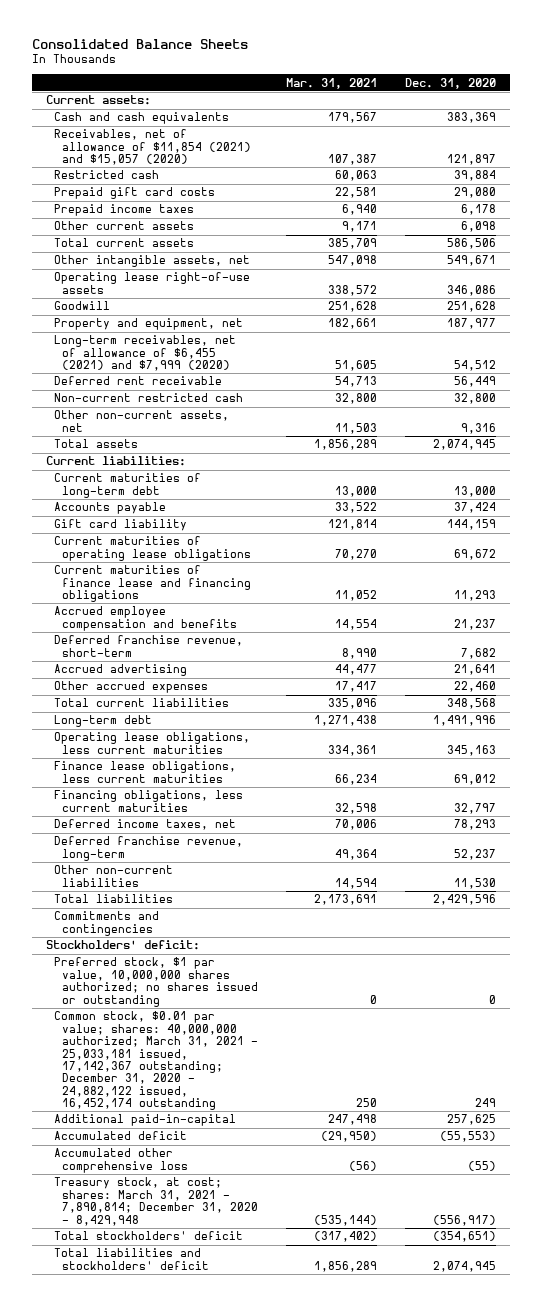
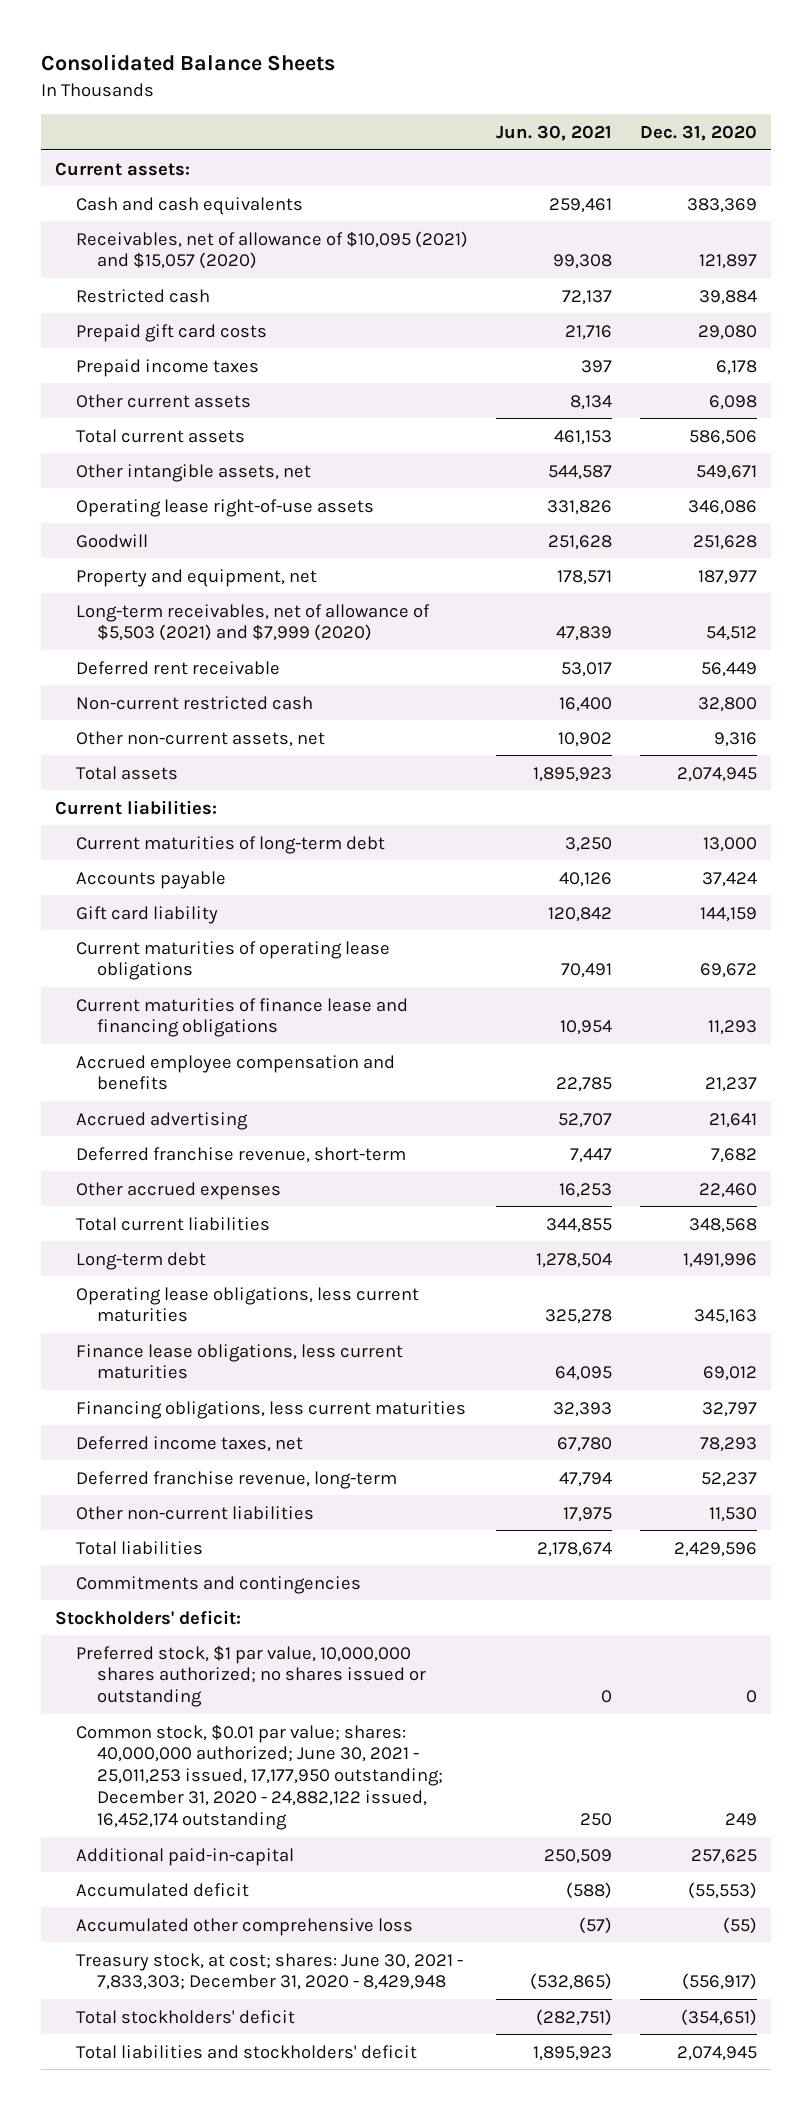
[285,77,377,89] Mar. 31, 2021 -> none
none -> [495,124,612,141] Jun. 30, 2021
[54,129,251,166] Receivables, net of allowance of $11,854 (2021) and $15,057 (2020) -> [76,230,469,270] Receivables, net of allowance of $10,095 (2021) and $15,057 (2020)
[54,335,237,372] Long-term receivables, net of allowance of $6,455 (2021) and $7,999 (2020) -> [76,603,431,642] Long-term receivables, net of allowance of $5,503 (2021) and $7,999 (2020)
[54,635,244,657] Deferred franchise revenue, short-term -> [76,1146,407,1163] Deferred franchise revenue, short-term
[54,1011,258,1111] Common stock, $0.01 par value; shares: 40,000,000 authorized; March 31, 2021 - 25,033,181 issued, 17,142,367 outstanding; December 31, 2020 - 24,882,122 issued, 16,452,174 outstanding -> [76,1723,443,1830] Common stock, $0.01 par value; shares: 40,000,000 authorized; June 30, 2021 - 25,011,253 issued, 17,177,950 outstanding; December 31, 2020 - 24,882,122 issued, 16,452,174 outstanding
[54,1177,258,1226] Treasury stock, at cost; shares: March 31, 2021 - 7,890,814; December 31, 2020 - 8,429,948 -> [76,1952,464,1991] Treasury stock, at cost; shares: June 30, 2021 - 7,833,303; December 31, 2020 - 8,429,948

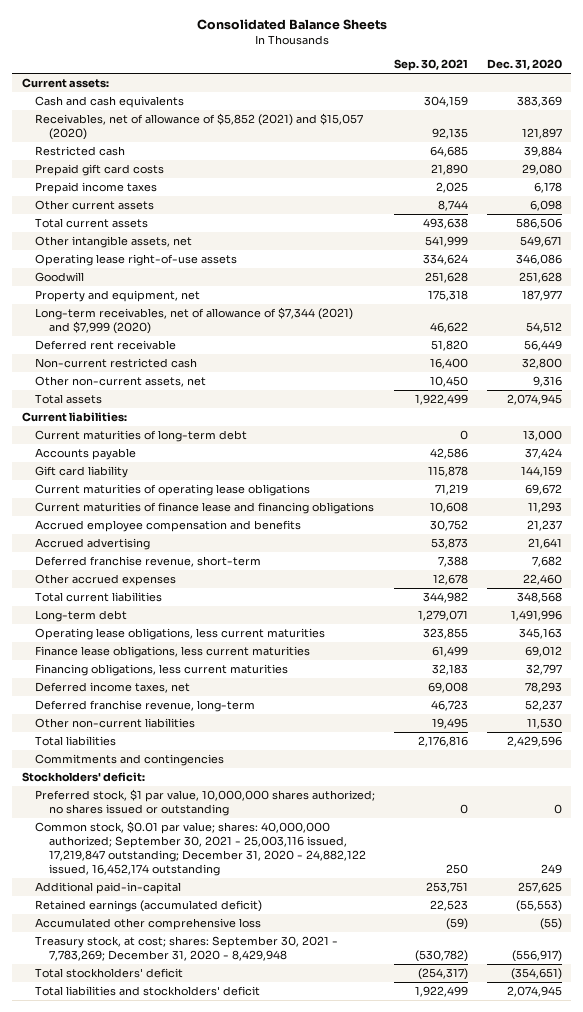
[495,124,612,141] Jun. 30, 2021 -> none
none -> [393,59,468,72] Sep. 30, 2021
[76,230,469,270] Receivables, net of allowance of $10,095 (2021) and $15,057 (2020) -> [35,113,364,140] Receivables, net of allowance of $5,852 (2021) and $15,057 (2020)
[76,603,431,642] Long-term receivables, net of allowance of $5,503 (2021) and $7,999 (2020) -> [35,307,354,334] Long-term receivables, net of allowance of $7,344 (2021) and $7,999 (2020)
[76,1723,443,1830] Common stock, $0.01 par value; shares: 40,000,000 authorized; June 30, 2021 - 25,011,253 issued, 17,177,950 outstanding; December 31, 2020 - 24,882,122 issued, 16,452,174 outstanding -> [35,821,367,876] Common stock, $0.01 par value; shares: 40,000,000 authorized; September 30, 2021 - 25,003,116 issued, 17,219,847 outstanding; December 31, 2020 - 24,882,122 issued, 16,452,174 outstanding
[76,1882,250,1897] Accumulated deficit -> [35,900,263,913] Retained earnings (accumulated deficit)
[76,1952,464,1991] Treasury stock, at cost; shares: June 30, 2021 - 7,833,303; December 31, 2020 - 8,429,948 -> [35,936,339,961] Treasury stock, at cost; shares: September 30, 2021 - 7,783,269; December 31, 2020 - 8,429,948

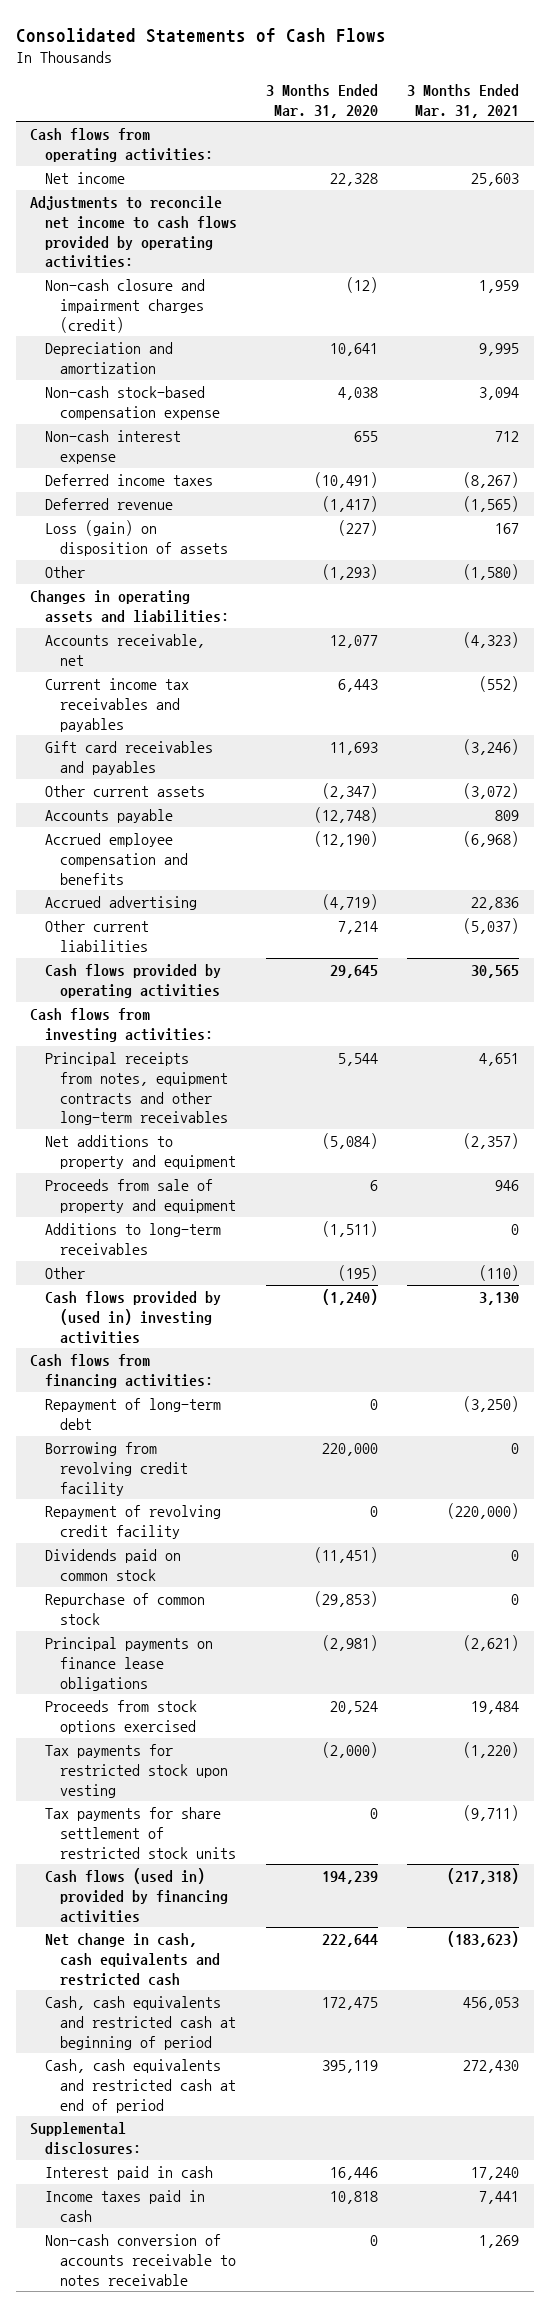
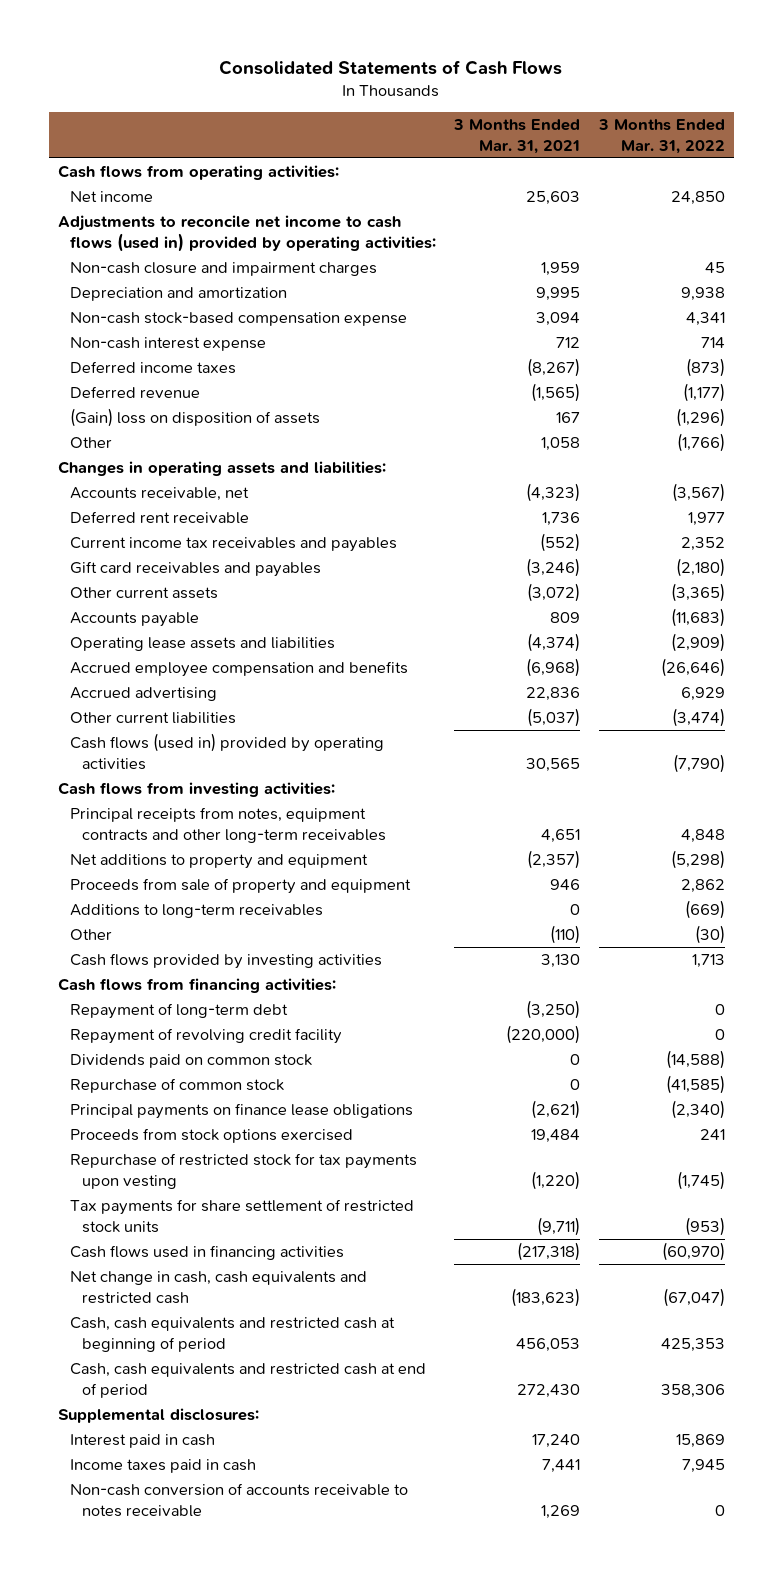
[266,83,379,118] 3 Months Ended Mar. 31, 2020 -> none
none -> [597,119,725,154] 3 Months Ended Mar. 31, 2022
[30,195,238,269] Adjustments to reconcile net income to cash flows provided by operating activities: -> [57,214,436,252] Adjustments to reconcile net income to cash flows (used in) provided by operating activities:
[45,278,206,333] Non-cash closure and impairment charges (credit) -> [69,261,377,276] Non-cash closure and impairment charges
[45,519,229,556] Loss (gain) on disposition of assets -> [69,407,320,427] (Gain) loss on disposition of assets
[463,563,520,580] (1,580) -> [541,436,581,451] 1,058
none -> [69,510,249,524] Deferred rent receivable
none -> [69,636,335,651] Operating lease assets and liabilities
[45,963,222,998] Cash flows provided by operating activities -> [69,732,384,770] Cash flows (used in) provided by operating activities
[45,1290,222,1344] Cash flows provided by (used in) investing activities -> [69,952,382,969] Cash flows provided by investing activities
[45,1441,189,1496] Borrowing from revolving credit facility -> none
[45,1743,229,1798] Tax payments for restricted stock upon vesting -> [69,1152,417,1189] Repurchase of restricted stock for tax payments upon vesting
[45,1867,229,1923] Cash flows (used in) provided by financing activities -> [69,1244,344,1260] Cash flows used in financing activities

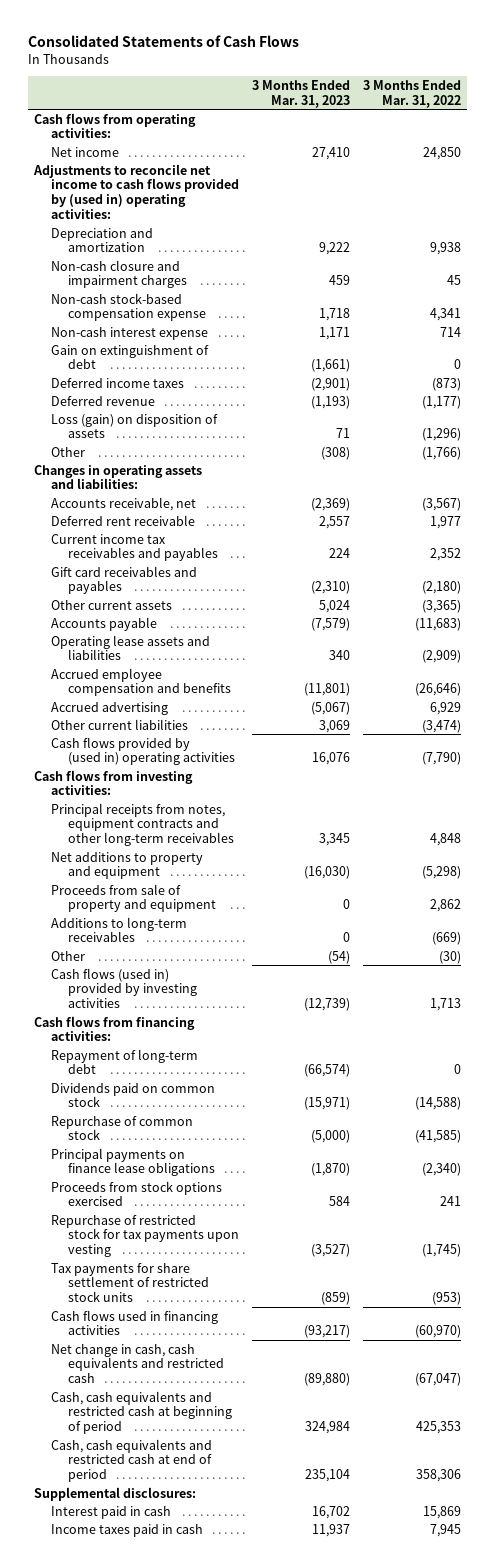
[453,119,581,154] 3 Months Ended Mar. 31, 2021 -> none
none -> [251,79,350,108] 3 Months Ended Mar. 31, 2023
[57,214,436,252] Adjustments to reconcile net income to cash flows (used in) provided by operating activities: -> [33,163,240,219] Adjustments to reconcile net income to cash flows provided by (used in) operating activities:
[69,261,377,276] Non-cash closure and impairment charges -> [51,259,187,289] Non-cash closure and impairment charges
none -> [51,344,210,370] Gain on extinguishment of debt
[69,407,320,427] (Gain) loss on disposition of assets -> [51,413,219,439] Loss (gain) on disposition of assets
[69,732,384,770] Cash flows (used in) provided by operating activities -> [51,736,235,766] Cash flows provided by (used in) operating activities
[69,952,382,969] Cash flows provided by investing activities -> [51,967,197,1009] Cash flows (used in) provided by investing activities
[69,1027,342,1044] Repayment of revolving credit facility -> none
[69,1482,408,1517] Non-cash conversion of accounts receivable to notes receivable -> none

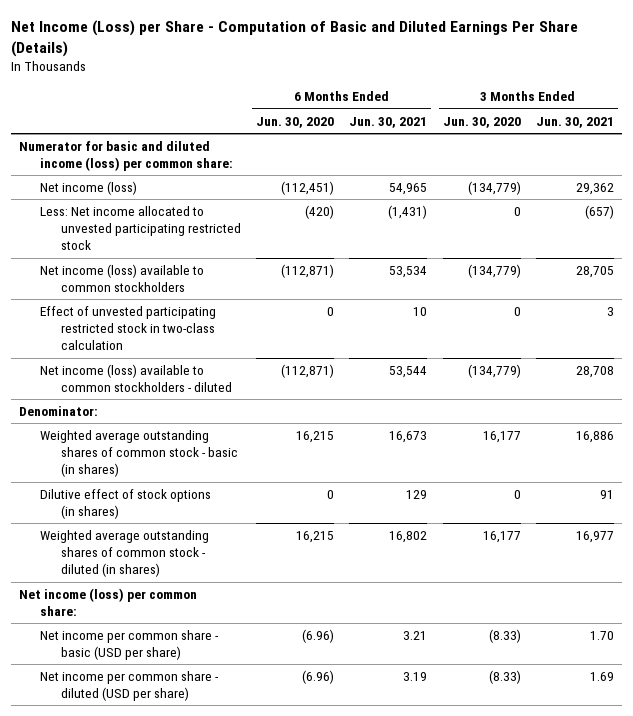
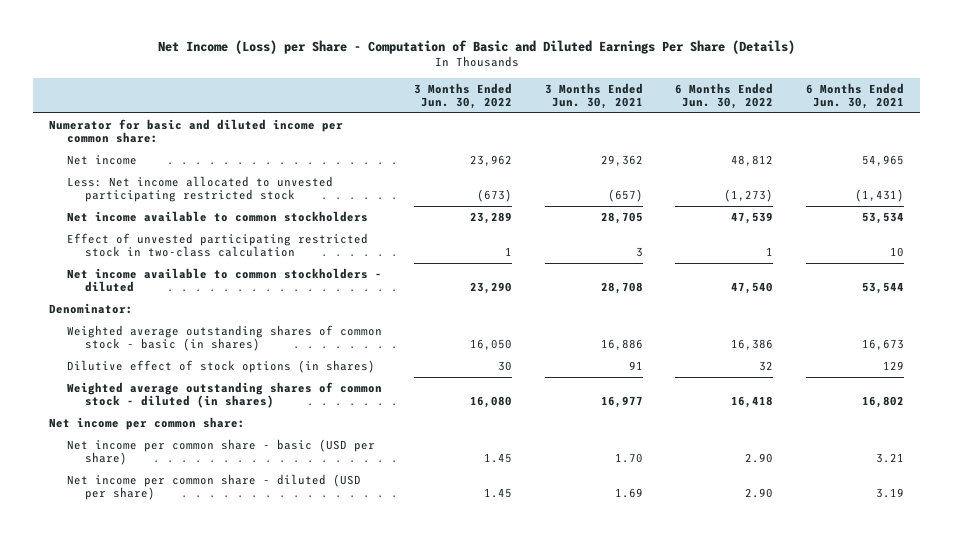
[255,116,334,128] Jun. 30, 2020 -> none
[442,116,521,128] Jun. 30, 2020 -> none
none -> [414,82,513,109] 3 Months Ended Jun. 30, 2022
none -> [675,82,774,109] 6 Months Ended Jun. 30, 2022
[19,140,233,172] Numerator for basic and diluted income (loss) per common share: -> [49,118,344,144] Numerator for basic and diluted income per common share:
[39,180,137,195] Net income (loss) -> [66,154,137,165] Net income
[39,263,204,293] Net income (loss) available to common stockholders -> [66,210,368,222] Net income available to common stockholders
[39,363,232,393] Net income (loss) available to common stockholders - diluted -> [66,267,382,293] Net income available to common stockholders - diluted
[19,587,198,617] Net income (loss) per common share: -> [49,416,246,430] Net income per common share:

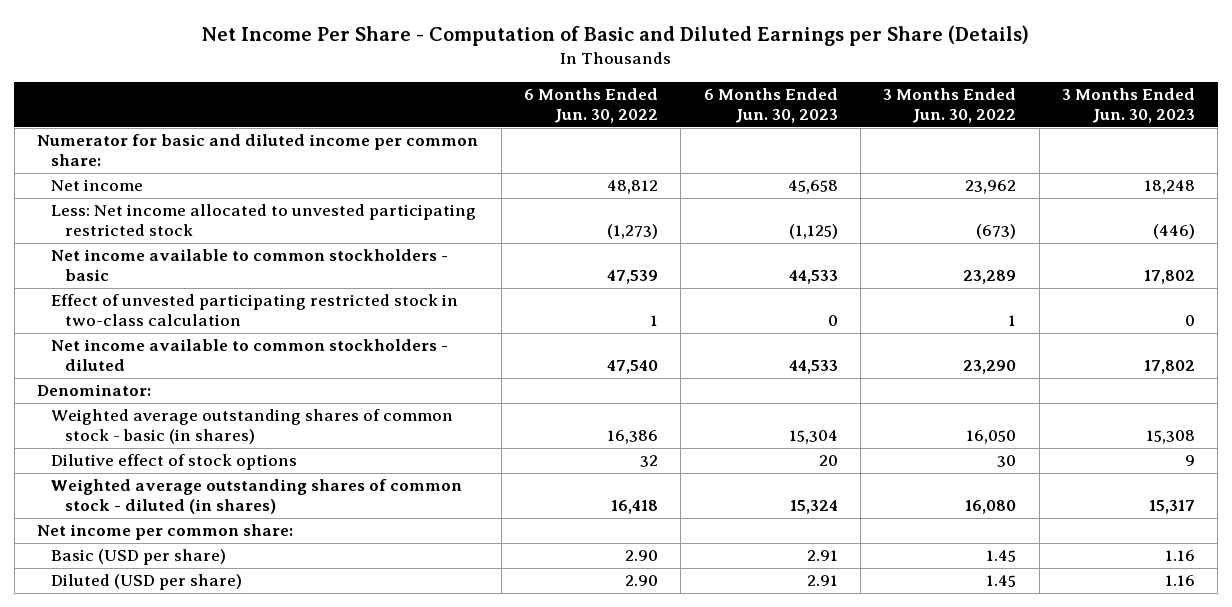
[157,39,795,54] Net Income (Loss) per Share - Computation of Basic and Diluted Earnings Per Share (Details) -> [202,25,1030,47] Net Income Per Share - Computation of Basic and Diluted Earnings per Share (Details)
[544,82,643,109] 3 Months Ended Jun. 30, 2021 -> none
[806,82,905,109] 6 Months Ended Jun. 30, 2021 -> none
none -> [703,87,838,124] 6 Months Ended Jun. 30, 2023
none -> [1062,87,1196,124] 3 Months Ended Jun. 30, 2023
[66,210,368,222] Net income available to common stockholders -> [51,249,449,282] Net income available to common stockholders - basic
[66,359,375,373] Dilutive effect of stock options (in shares) -> [51,454,298,471] Dilutive effect of stock options
[66,438,375,466] Net income per common share - basic (USD per share) -> [51,549,227,566] Basic (USD per share)
[66,473,361,501] Net income per common share - diluted (USD per share) -> [51,574,243,591] Diluted (USD per share)

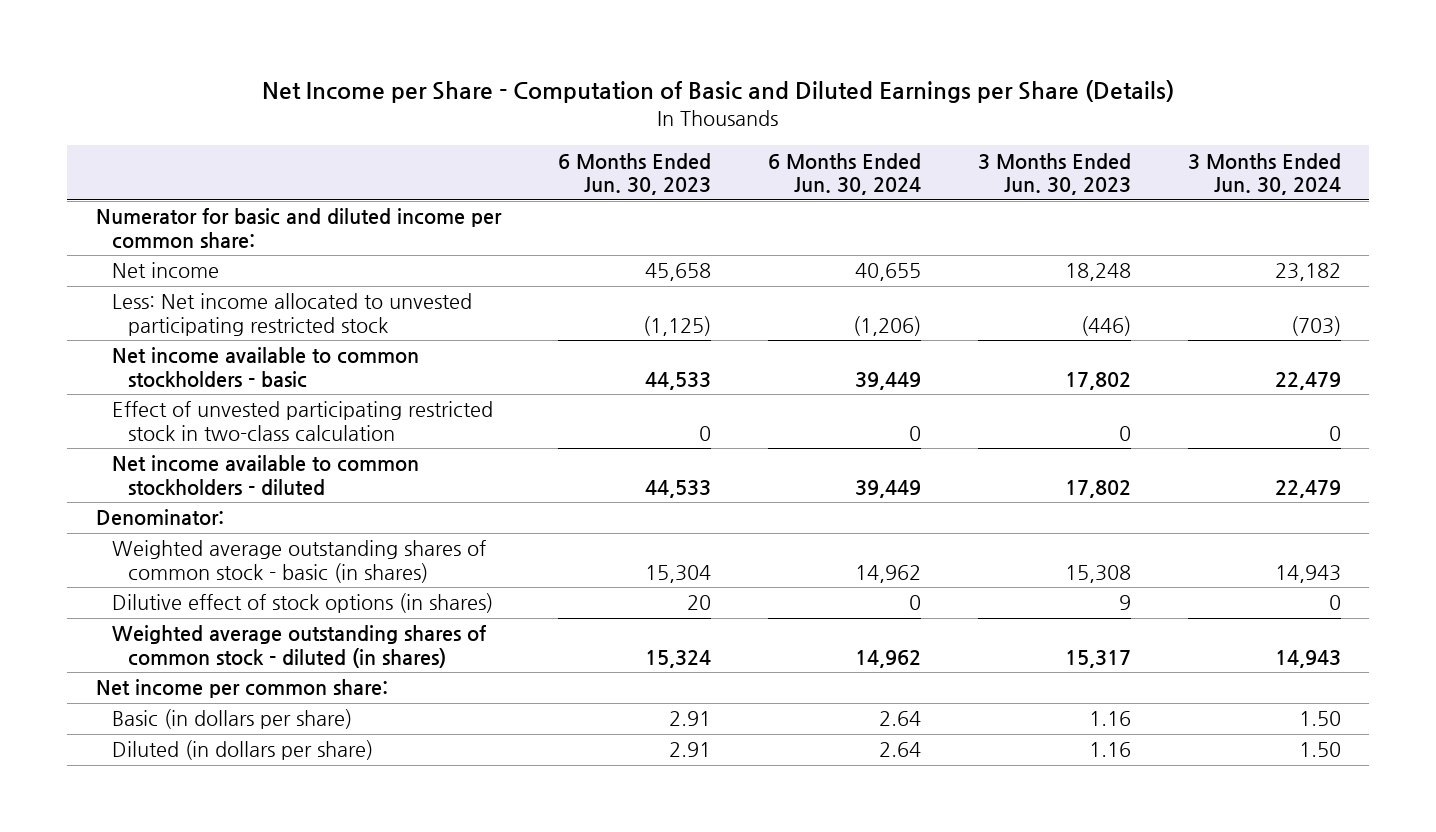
[202,25,1030,47] Net Income Per Share - Computation of Basic and Diluted Earnings per Share (Details) -> [262,80,1175,104] Net Income per Share - Computation of Basic and Diluted Earnings per Share (Details)
[523,87,658,124] 6 Months Ended Jun. 30, 2022 -> none
[883,87,1017,124] 3 Months Ended Jun. 30, 2022 -> none
none -> [767,152,921,196] 6 Months Ended Jun. 30, 2024
none -> [1187,152,1341,196] 3 Months Ended Jun. 30, 2024
[51,454,298,471] Dilutive effect of stock options -> [111,593,493,614] Dilutive effect of stock options (in shares)
[51,549,227,566] Basic (USD per share) -> [111,709,352,730] Basic (in dollars per share)
[51,574,243,591] Diluted (USD per share) -> [111,740,373,761] Diluted (in dollars per share)

